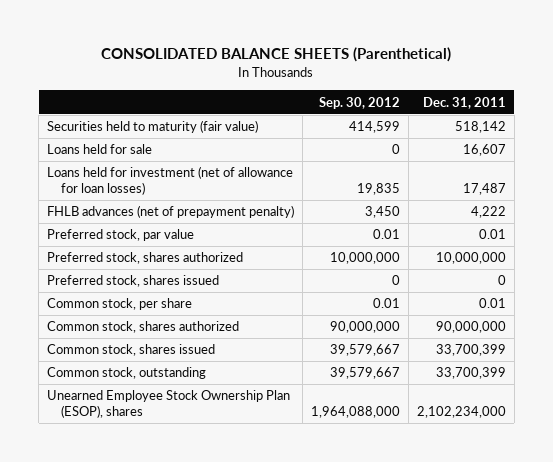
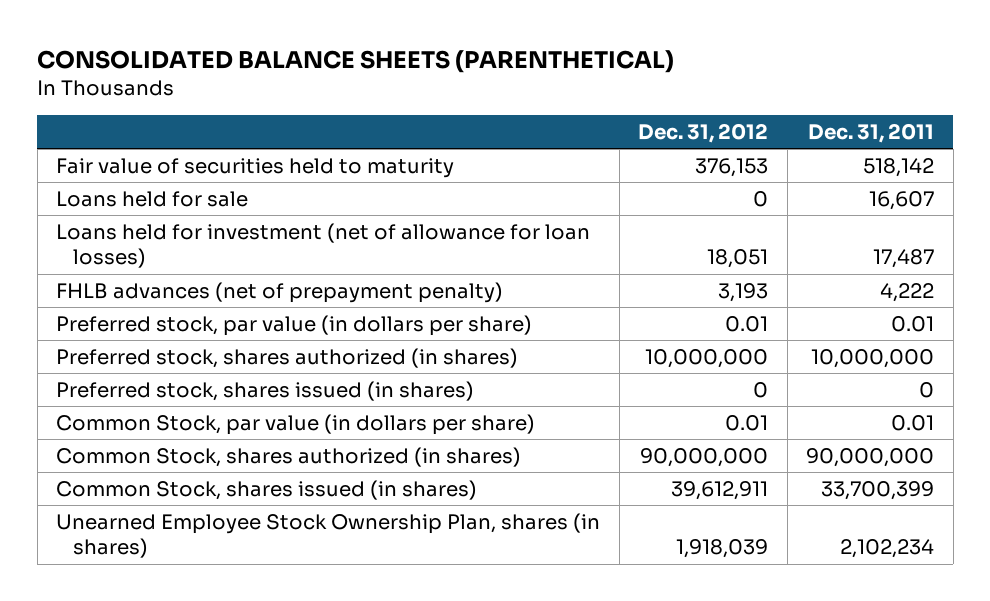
[101,47,452,63] CONSOLIDATED BALANCE SHEETS (Parenthetical) -> [37,50,675,74] CONSOLIDATED BALANCE SHEETS (PARENTHETICAL)
[318,96,400,109] Sep. 30, 2012 -> none
none -> [638,123,769,144] Dec. 31, 2012
[47,120,259,134] Securities held to maturity (fair value) -> [56,157,455,178] Fair value of securities held to maturity
[47,367,207,380] Common stock, outstanding -> none
[47,229,195,242] Preferred stock, par value -> [56,314,533,336] Preferred stock, par value (in dollars per share)
[47,252,244,265] Preferred stock, shares authorized -> [56,347,519,368] Preferred stock, shares authorized (in shares)
[47,275,220,288] Preferred stock, shares issued -> [56,380,475,401] Preferred stock, shares issued (in shares)
[47,298,193,311] Common stock, per share -> [56,413,536,435] Common Stock, par value (in dollars per share)
[47,321,240,334] Common stock, shares authorized -> [56,446,522,467] Common Stock, shares authorized (in shares)
[47,344,216,357] Common stock, shares issued -> [56,479,478,500] Common Stock, shares issued (in shares)
[47,390,291,418] Unearned Employee Stock Ownership Plan (ESOP), shares -> [56,512,601,559] Unearned Employee Stock Ownership Plan, shares (in shares)
[416,405,506,418] 2,102,234,000 -> [840,539,935,559] 2,102,234

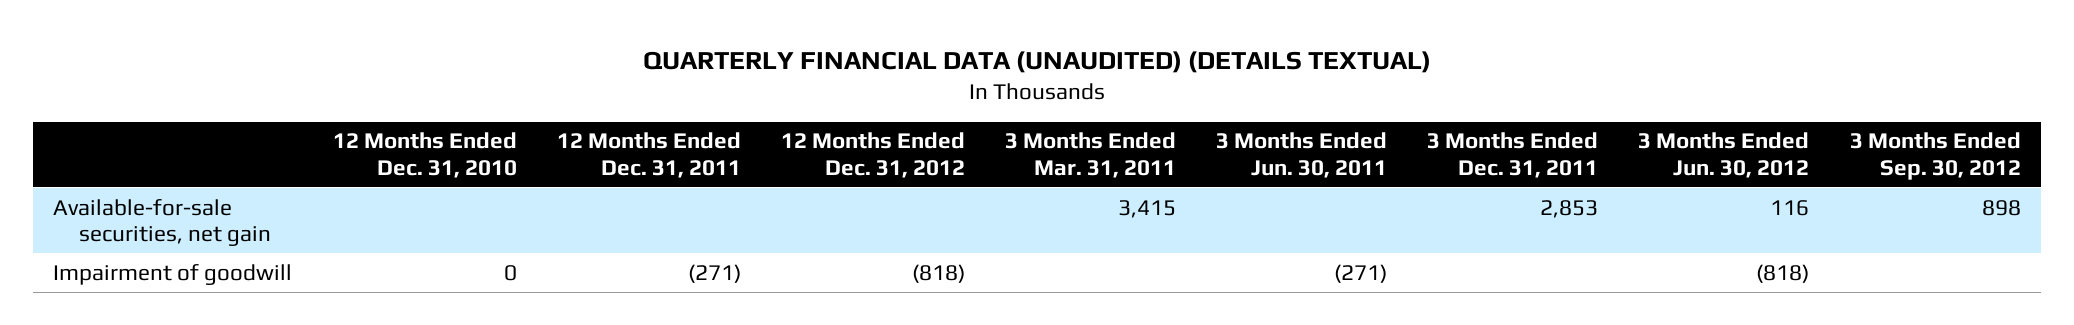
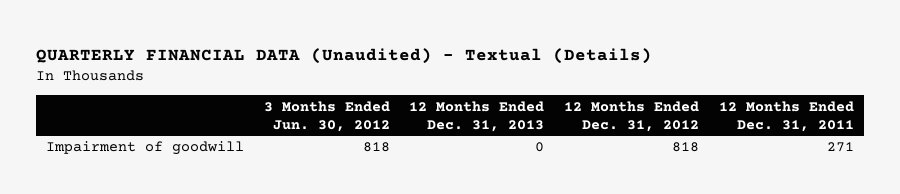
[643,50,1432,73] QUARTERLY FINANCIAL DATA (UNAUDITED) (DETAILS TEXTUAL) -> [35,47,652,64] QUARTERLY FINANCIAL DATA (Unaudited) - Textual (Details)
[332,132,517,178] 12 Months Ended Dec. 31, 2010 -> none
[1005,132,1177,178] 3 Months Ended Mar. 31, 2011 -> none
[1216,132,1388,178] 3 Months Ended Jun. 30, 2011 -> none
[1427,132,1599,178] 3 Months Ended Dec. 31, 2011 -> none
[1849,132,2021,180] 3 Months Ended Sep. 30, 2012 -> none
none -> [409,100,545,132] 12 Months Ended Dec. 31, 2013
[53,198,272,247] Available-for-sale securities, net gain -> none
[687,263,741,283] (271) -> [827,142,855,153] 271
[911,263,965,283] (818) -> [672,142,700,153] 818
[1756,263,1810,283] (818) -> [362,142,390,153] 818

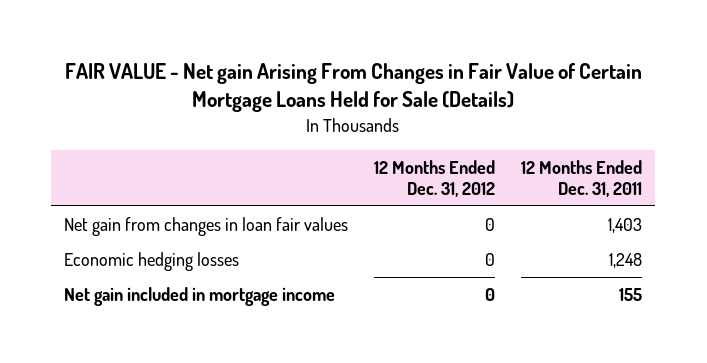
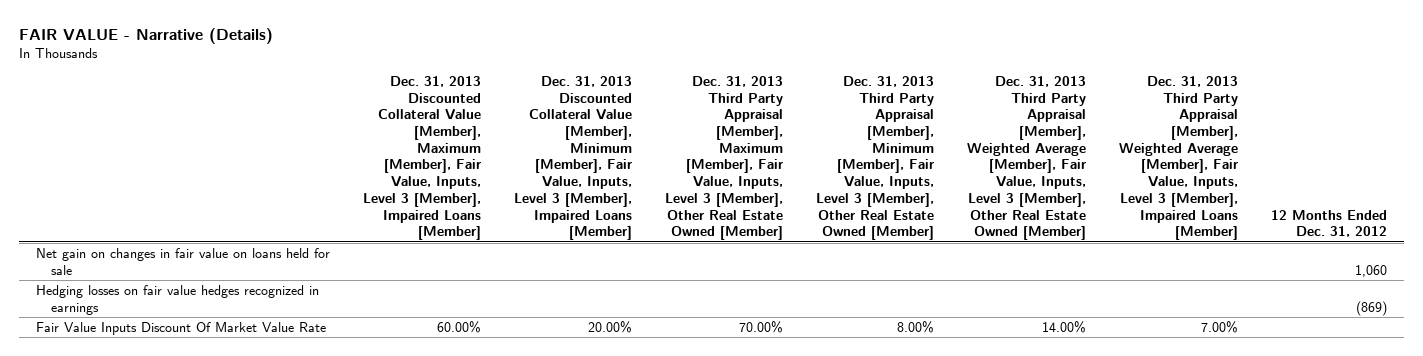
[65,63,643,113] FAIR VALUE - Net gain Arising From Changes in Fair Value of Certain Mortgage Loans Held for Sale (Details) -> [19,27,274,44] FAIR VALUE - Narrative (Details)
[521,159,643,198] 12 Months Ended Dec. 31, 2011 -> none
none -> [362,76,481,241] Dec. 31, 2013 Discounted Collateral Value [Member], Maximum [Member], Fair Value, Inputs, Level 3 [Member], Impaired Loans [Member]
none -> [513,76,632,241] Dec. 31, 2013 Discounted Collateral Value [Member], Minimum [Member], Fair Value, Inputs, Level 3 [Member], Impaired Loans [Member]
none -> [664,76,783,241] Dec. 31, 2013 Third Party Appraisal [Member], Maximum [Member], Fair Value, Inputs, Level 3 [Member], Other Real Estate Owned [Member]
none -> [816,76,935,241] Dec. 31, 2013 Third Party Appraisal [Member], Minimum [Member], Fair Value, Inputs, Level 3 [Member], Other Real Estate Owned [Member]
none -> [967,76,1087,241] Dec. 31, 2013 Third Party Appraisal [Member], Weighted Average [Member], Fair Value, Inputs, Level 3 [Member], Other Real Estate Owned [Member]
none -> [1119,76,1239,241] Dec. 31, 2013 Third Party Appraisal [Member], Weighted Average [Member], Fair Value, Inputs, Level 3 [Member], Impaired Loans [Member]
[64,286,336,306] Net gain included in mortgage income -> none
[64,216,349,236] Net gain from changes in loan fair values -> [35,247,330,275] Net gain on changes in fair value on loans held for sale
[485,217,496,231] 0 -> [1355,264,1388,277] 1,060
[64,251,240,271] Economic hedging losses -> [35,284,319,315] Hedging losses on fair value hedges recognized in earnings
[485,252,496,266] 0 -> [1356,300,1388,316] (869)
none -> [35,321,326,335] Fair Value Inputs Discount Of Market Value Rate

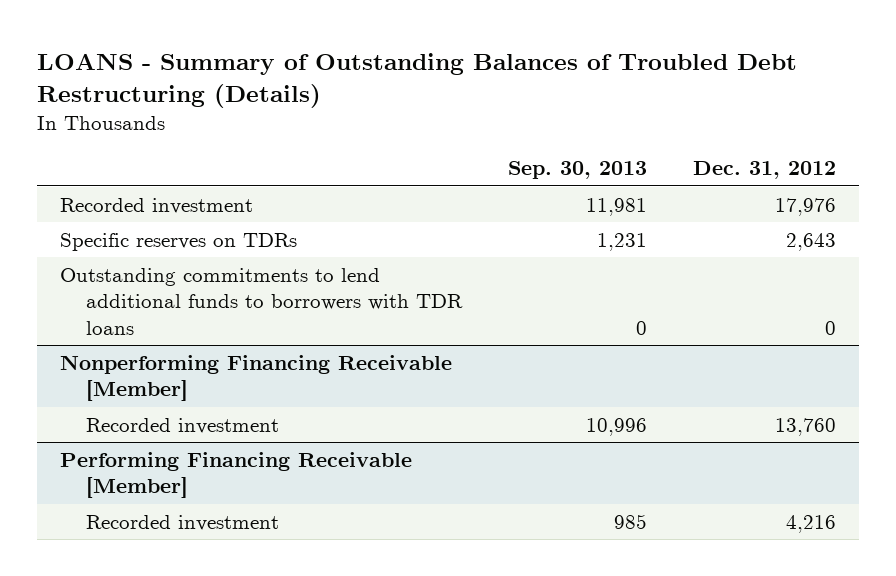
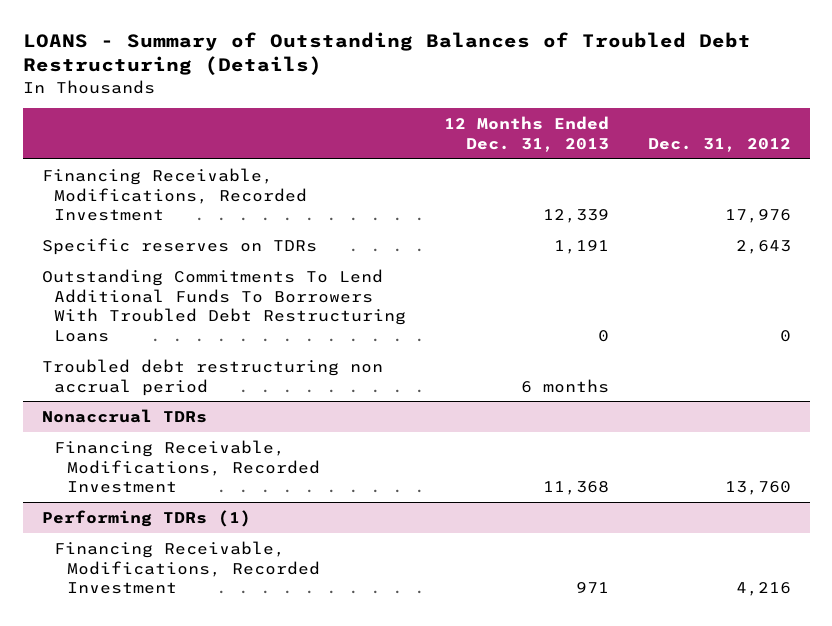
[507,161,647,180] Sep. 30, 2013 -> none
none -> [444,116,610,152] 12 Months Ended Dec. 31, 2013
[60,197,254,214] Recorded investment -> [41,167,308,222] Financing Receivable, Modifications, Recorded Investment
[60,354,453,402] Nonperforming Financing Receivable [Member] -> none
[60,451,413,499] Performing Financing Receivable [Member] -> none
[60,267,463,335] Outstanding commitments to lend additional funds to borrowers with TDR loans -> [41,268,407,342] Outstanding Commitments To Lend Additional Funds To Borrowers With Troubled Debt Restructuring Loans
none -> [41,358,383,396] Troubled debt restructuring non accrual period
none -> [41,408,207,423] Nonaccrual TDRs
[85,417,279,434] Recorded investment -> [54,439,320,494] Financing Receivable, Modifications, Recorded Investment
none -> [41,509,251,527] Performing TDRs (1)
[85,514,279,531] Recorded investment -> [54,540,320,595] Financing Receivable, Modifications, Recorded Investment

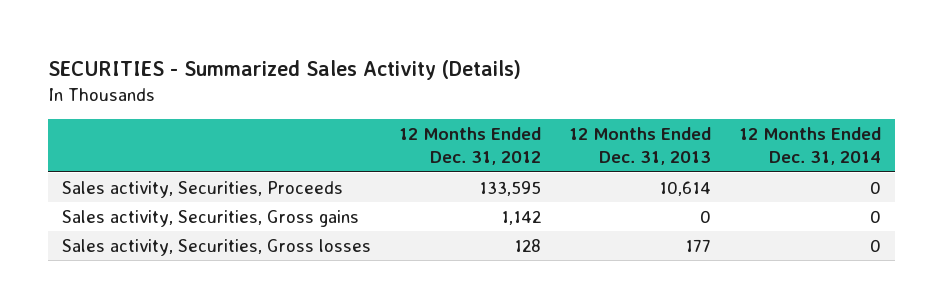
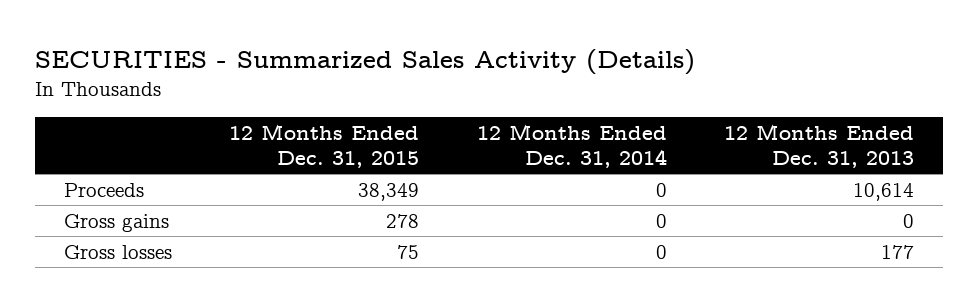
[398,126,541,166] 12 Months Ended Dec. 31, 2012 -> none
none -> [229,124,420,169] 12 Months Ended Dec. 31, 2015
[61,180,343,198] Sales activity, Securities, Proceeds -> [63,182,144,197] Proceeds
[61,209,359,227] Sales activity, Securities, Gross gains -> [63,213,169,232] Gross gains
[61,238,371,256] Sales activity, Securities, Gross losses -> [63,244,172,259] Gross losses

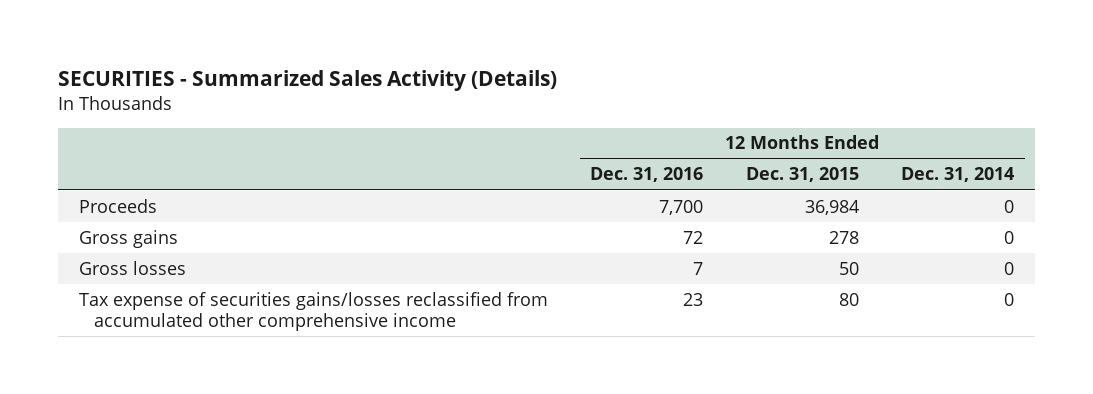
[724,124,915,169] 12 Months Ended Dec. 31, 2013 -> none
none -> [590,167,704,183] Dec. 31, 2016
[358,182,420,201] 38,349 -> [804,199,859,215] 36,984
[397,244,420,259] 75 -> [838,261,859,275] 50
none -> [79,291,549,332] Tax expense of securities gains/losses reclassified from accumulated other comprehensive income

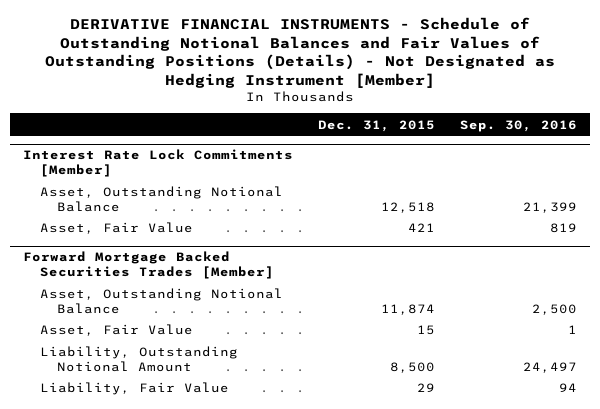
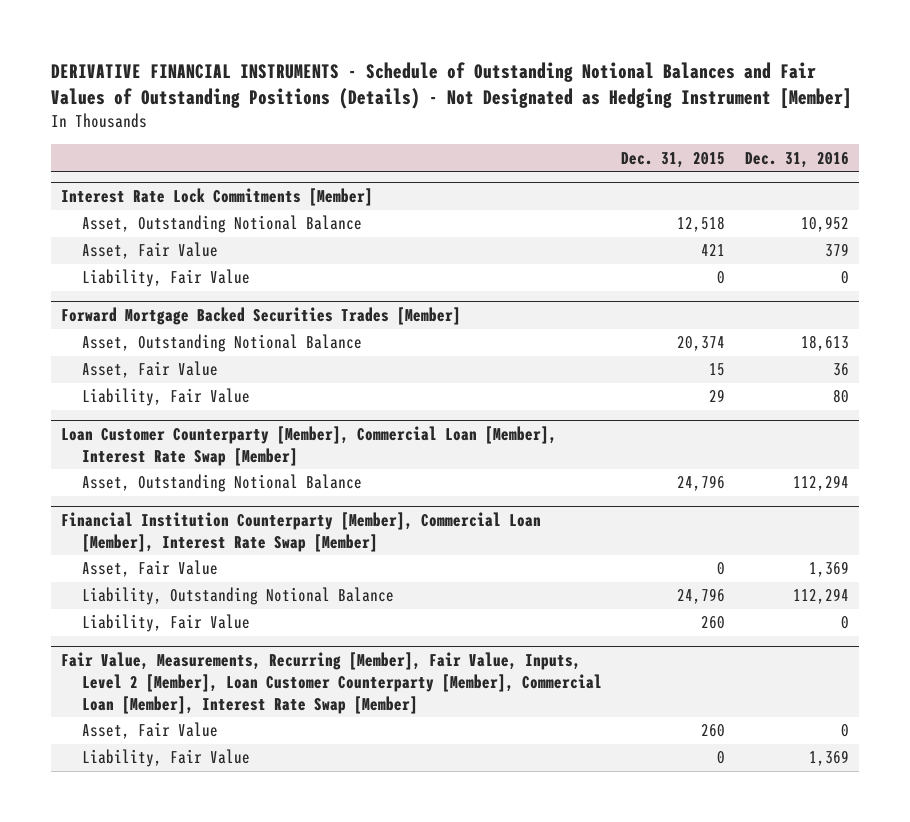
[460,119,578,132] Sep. 30, 2016 -> none
none -> [744,151,849,168] Dec. 31, 2016
none -> [81,269,250,288] Liability, Fair Value
[380,303,435,315] 11,874 -> [677,336,726,352] 20,374
[39,346,238,372] Liability, Outstanding Notional Amount -> none
none -> [61,426,558,466] Loan Customer Counterparty [Member], Commercial Loan [Member], Interest Rate Swap [Member]
none -> [81,474,362,493] Asset, Outstanding Notional Balance
none -> [61,512,542,552] Financial Institution Counterparty [Member], Commercial Loan [Member], Interest Rate Swap [Member]
none -> [81,560,218,578] Asset, Fair Value
none -> [81,587,394,606] Liability, Outstanding Notional Balance
none -> [81,614,250,633] Liability, Fair Value
none -> [61,652,602,714] Fair Value, Measurements, Recurring [Member], Fair Value, Inputs, Level 2 [Member], Loan Customer Counterparty [Member], Commercial Loan [Member], Interest Rate Swap [Member]
none -> [81,722,218,740] Asset, Fair Value
none -> [81,749,250,768] Liability, Fair Value

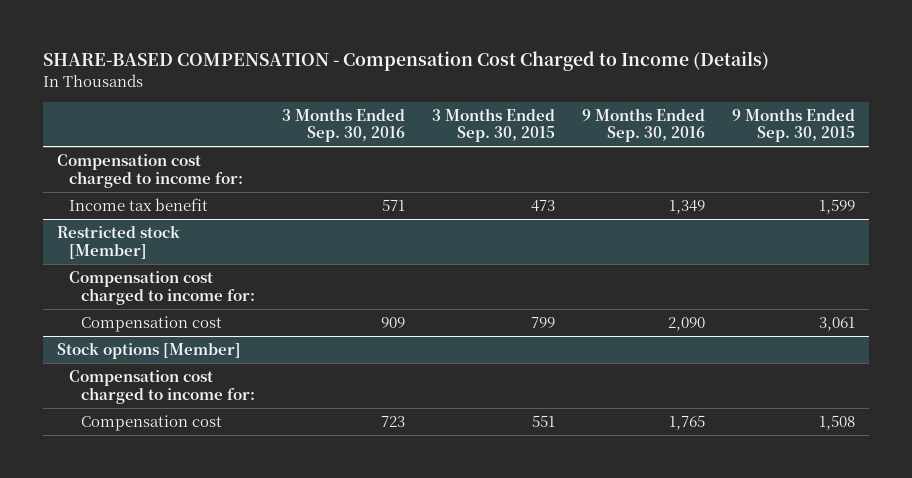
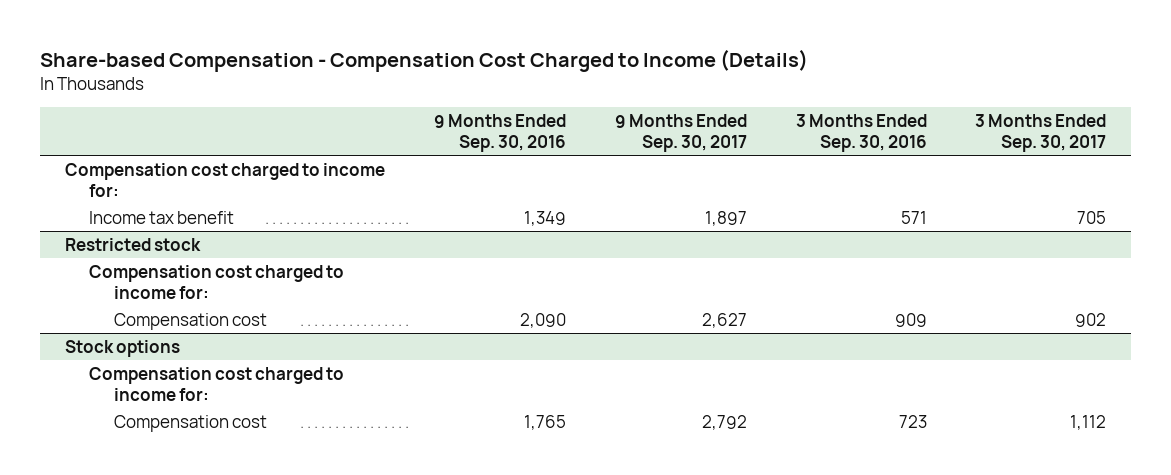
[43,51,770,72] SHARE-BASED COMPENSATION - Compensation Cost Charged to Income (Details) -> [40,48,809,72] Share-based Compensation - Compensation Cost Charged to Income (Details)
[432,107,556,143] 3 Months Ended Sep. 30, 2015 -> none
[732,107,856,143] 9 Months Ended Sep. 30, 2015 -> none
none -> [614,114,747,153] 9 Months Ended Sep. 30, 2017
none -> [975,114,1107,153] 3 Months Ended Sep. 30, 2017
[56,224,180,259] Restricted stock [Member] -> [64,237,201,251] Restricted stock
[56,341,241,359] Stock options [Member] -> [64,339,180,357] Stock options

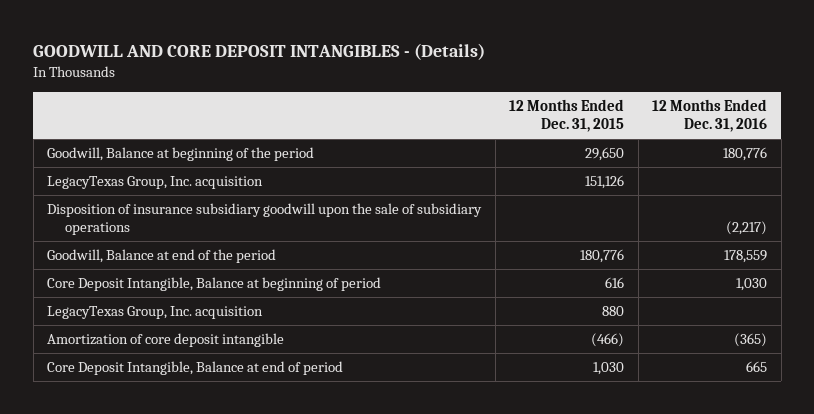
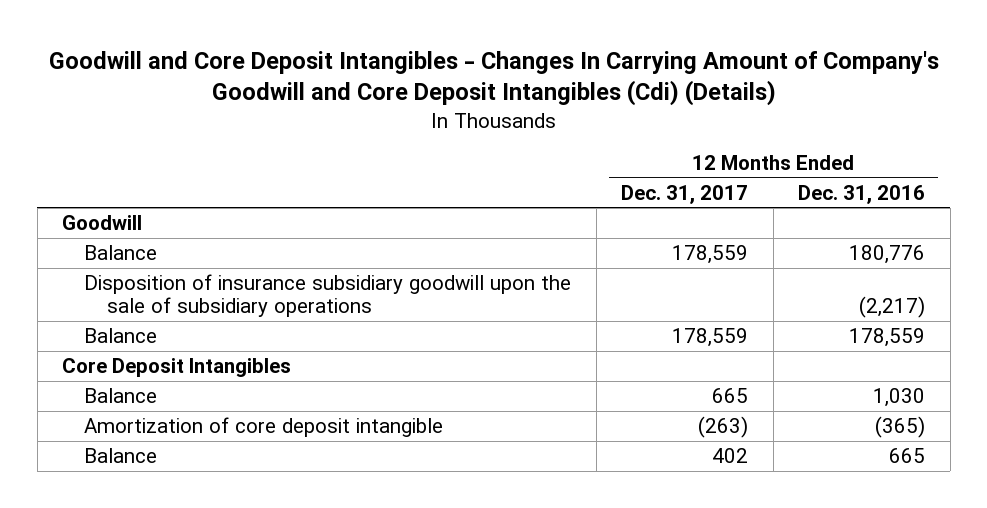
[33,42,486,60] GOODWILL AND CORE DEPOSIT INTANGIBLES - (Details) -> [48,50,939,107] Goodwill and Core Deposit Intangibles - Changes In Carrying Amount of Company's Goodwill and Core Deposit Intangibles (Cdi) (Details)
[509,99,625,133] 12 Months Ended Dec. 31, 2015 -> none
none -> [621,184,749,204] Dec. 31, 2017
[47,176,264,190] LegacyTexas Group, Inc. acquisition -> none
none -> [62,215,143,231] Goodwill
[47,147,315,162] Goodwill, Balance at beginning of the period -> [84,245,158,261] Balance
[47,306,264,320] LegacyTexas Group, Inc. acquisition -> none
[47,249,277,264] Goodwill, Balance at end of the period -> [84,328,158,344] Balance
none -> [62,358,292,378] Core Deposit Intangibles
[47,277,382,292] Core Deposit Intangible, Balance at beginning of period -> [84,388,158,404] Balance
[47,361,344,376] Core Deposit Intangible, Balance at end of period -> [84,448,158,464] Balance

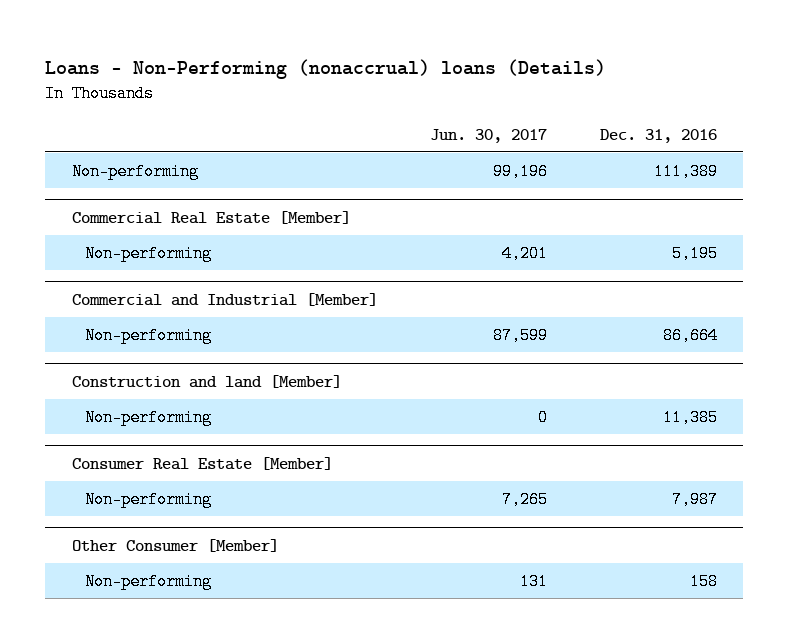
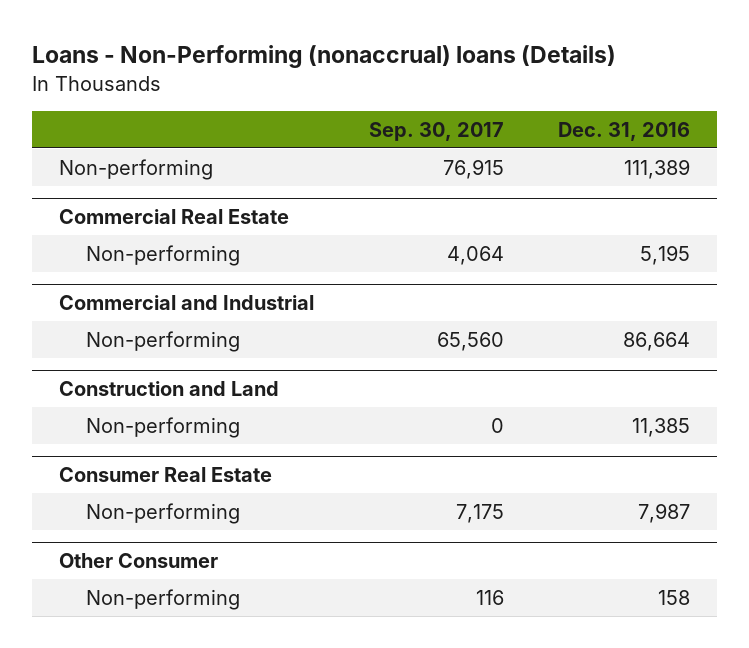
[430,128,548,143] Jun. 30, 2017 -> none
none -> [368,121,504,141] Sep. 30, 2017
[71,210,351,224] Commercial Real Estate [Member] -> [59,209,290,225] Commercial Real Estate
[71,292,378,306] Commercial and Industrial [Member] -> [59,295,315,311] Commercial and Industrial
[71,374,342,388] Construction and land [Member] -> [59,381,280,397] Construction and Land
[71,456,333,470] Consumer Real Estate [Member] -> [59,467,273,483] Consumer Real Estate
[71,538,279,552] Other Consumer [Member] -> [59,553,219,569] Other Consumer

